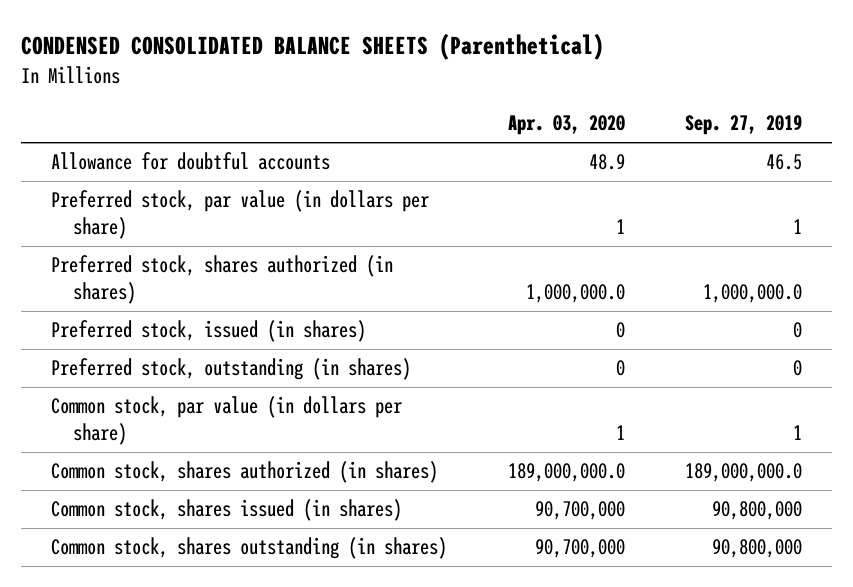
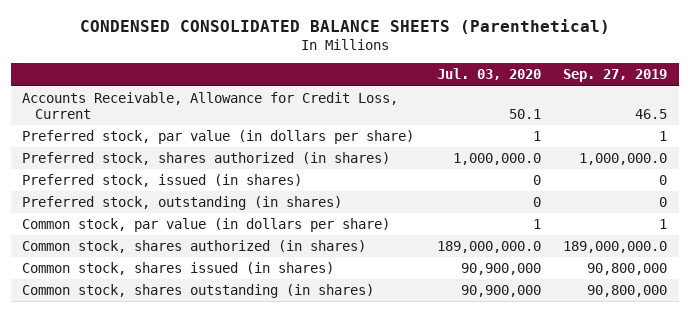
[507,115,625,136] Apr. 03, 2020 -> none
none -> [436,68,541,81] Jul. 03, 2020
[51,152,331,171] Allowance for doubtful accounts -> [22,92,399,119] Accounts Receivable, Allowance for Credit Loss, Current

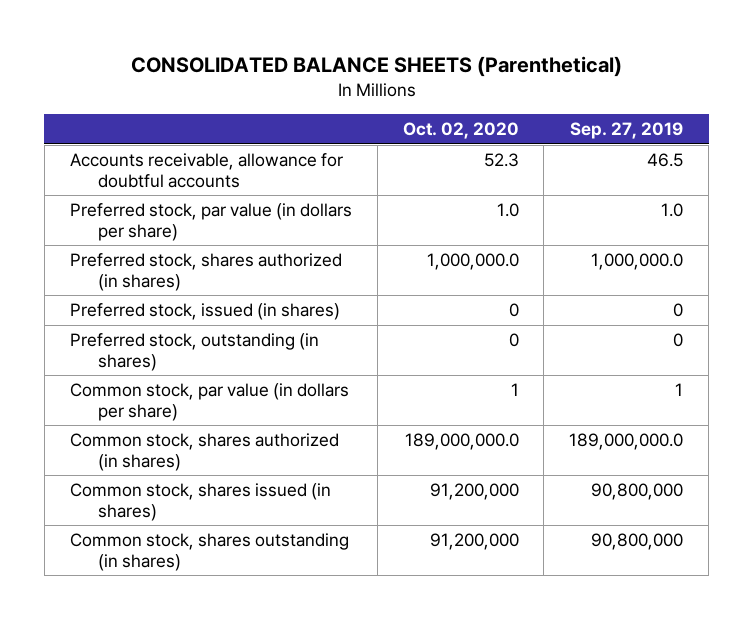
[79,18,610,34] CONDENSED CONSOLIDATED BALANCE SHEETS (Parenthetical) -> [130,55,622,77] CONSOLIDATED BALANCE SHEETS (Parenthetical)
[436,68,541,81] Jul. 03, 2020 -> none
none -> [402,121,519,139] Oct. 02, 2020
[22,92,399,119] Accounts Receivable, Allowance for Credit Loss, Current -> [69,153,343,188] Accounts receivable, allowance for doubtful accounts
[659,131,668,142] 1 -> [661,203,684,218] 1.0

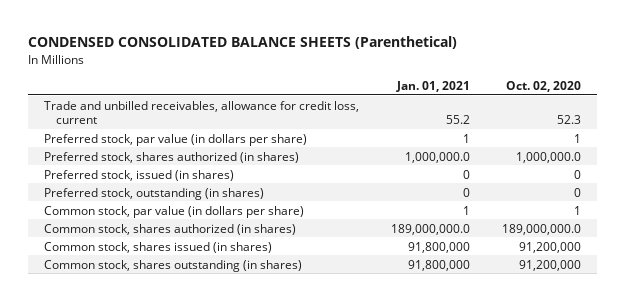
[130,55,622,77] CONSOLIDATED BALANCE SHEETS (Parenthetical) -> [28,36,458,50] CONDENSED CONSOLIDATED BALANCE SHEETS (Parenthetical)
[570,121,684,139] Sep. 27, 2019 -> none
none -> [396,80,471,92] Jan. 01, 2021
[69,153,343,188] Accounts receivable, allowance for doubtful accounts -> [44,100,360,125] Trade and unbilled receivables, allowance for credit loss, current
[496,203,519,218] 1.0 -> [574,133,582,143] 1

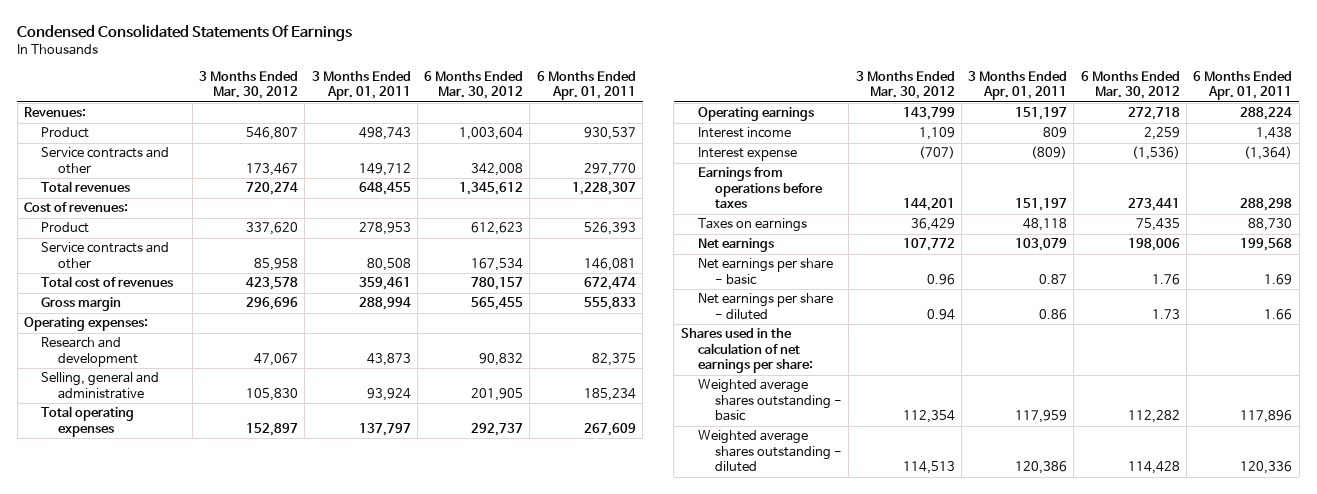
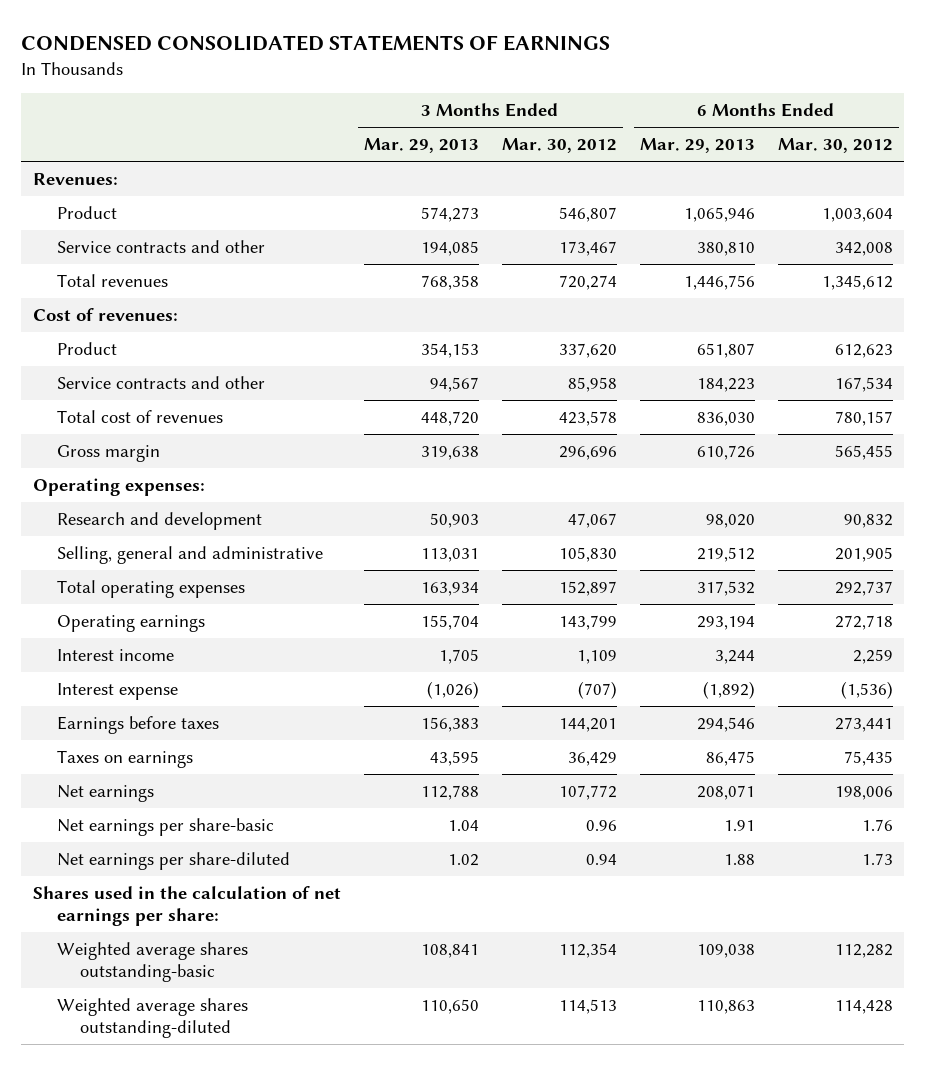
[17,23,353,41] Condensed Consolidated Statements Of Earnings -> [21,35,611,52] CONDENSED CONSOLIDATED STATEMENTS OF EARNINGS
[311,70,411,101] 3 Months Ended Apr. 01, 2011 -> none
[536,70,636,101] 6 Months Ended Apr. 01, 2011 -> none
none -> [363,138,479,154] Mar. 29, 2013
none -> [639,138,755,154] Mar. 29, 2013
[697,167,824,209] Earnings from operations before taxes -> [56,715,219,734] Earnings before taxes
[697,258,833,285] Net earnings per share - basic -> [56,817,274,836] Net earnings per share-basic
[697,293,833,320] Net earnings per share - diluted -> [56,851,290,870] Net earnings per share-diluted
[697,379,843,422] Weighted average shares outstanding - basic -> [56,941,248,982] Weighted average shares outstanding-basic
[697,430,843,473] Weighted average shares outstanding - diluted -> [56,997,248,1038] Weighted average shares outstanding-diluted

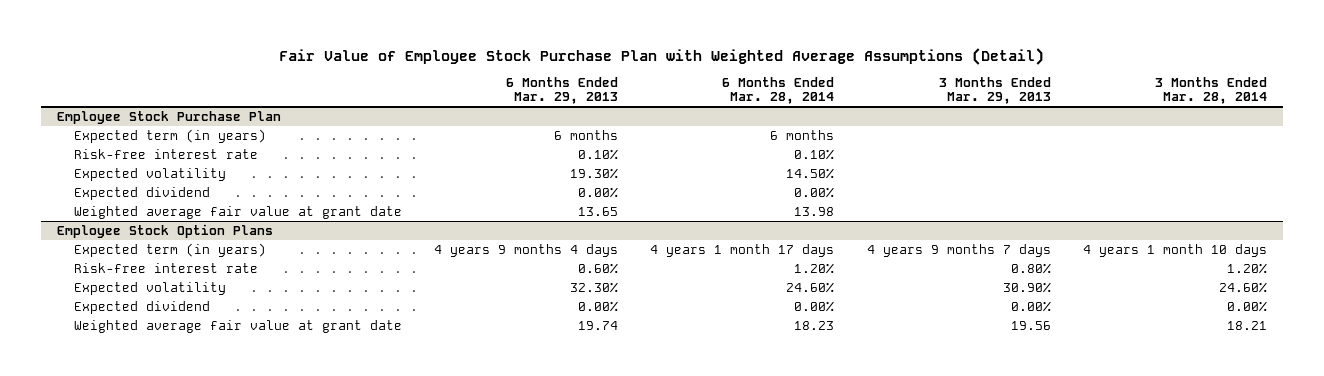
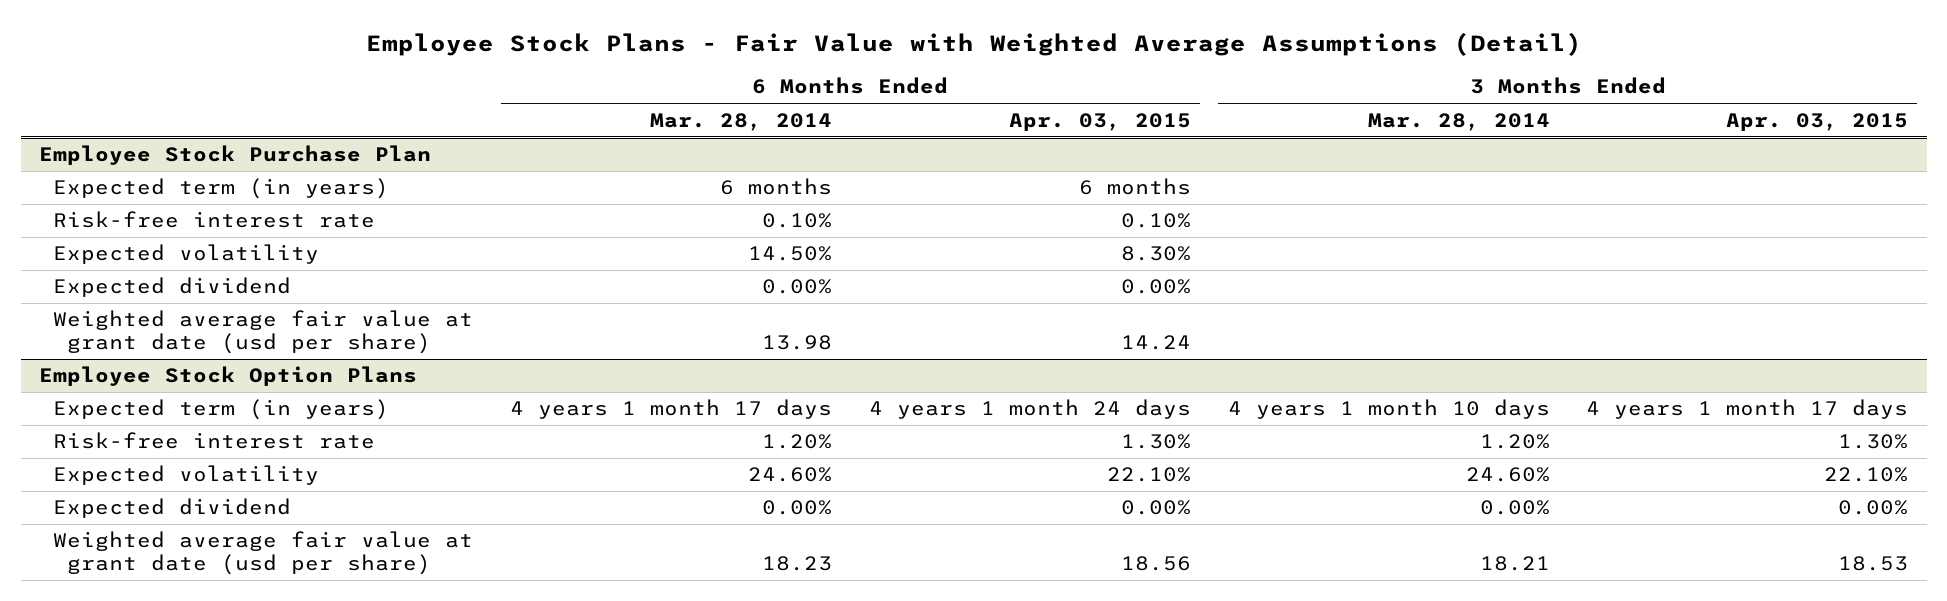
[279,47,1045,65] Fair Value of Employee Stock Purchase Plan with Weighted Average Assumptions (Detail) -> [365,31,1582,56] Employee Stock Plans - Fair Value with Weighted Average Assumptions (Detail)
[506,76,619,105] 6 Months Ended Mar. 29, 2013 -> none
[938,76,1051,105] 3 Months Ended Mar. 29, 2013 -> none
none -> [1008,112,1191,131] Apr. 03, 2015
none -> [1726,112,1909,131] Apr. 03, 2015
[73,205,402,219] Weighted average fair value at grant date -> [53,310,474,354] Weighted average fair value at grant date (usd per share)
[73,319,402,333] Weighted average fair value at grant date -> [53,531,474,575] Weighted average fair value at grant date (usd per share)

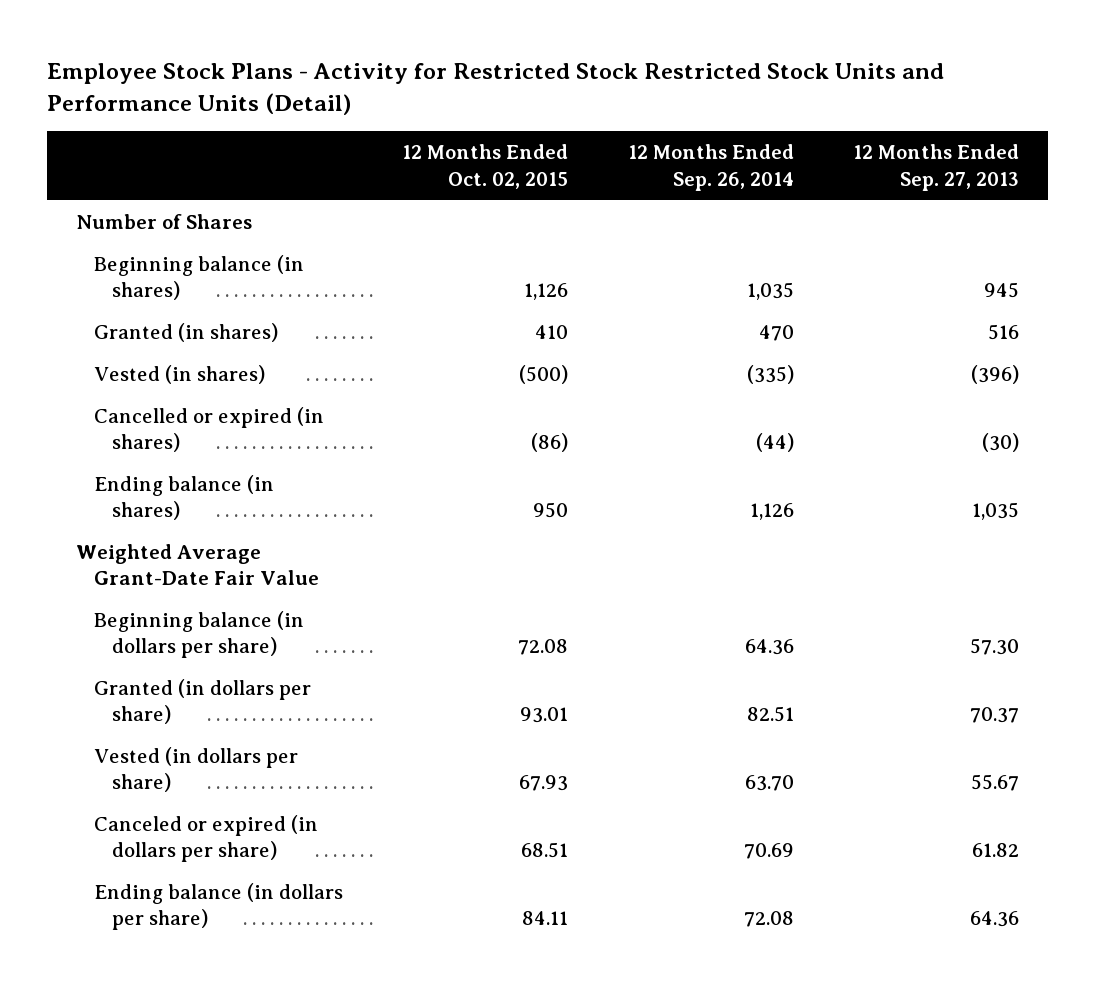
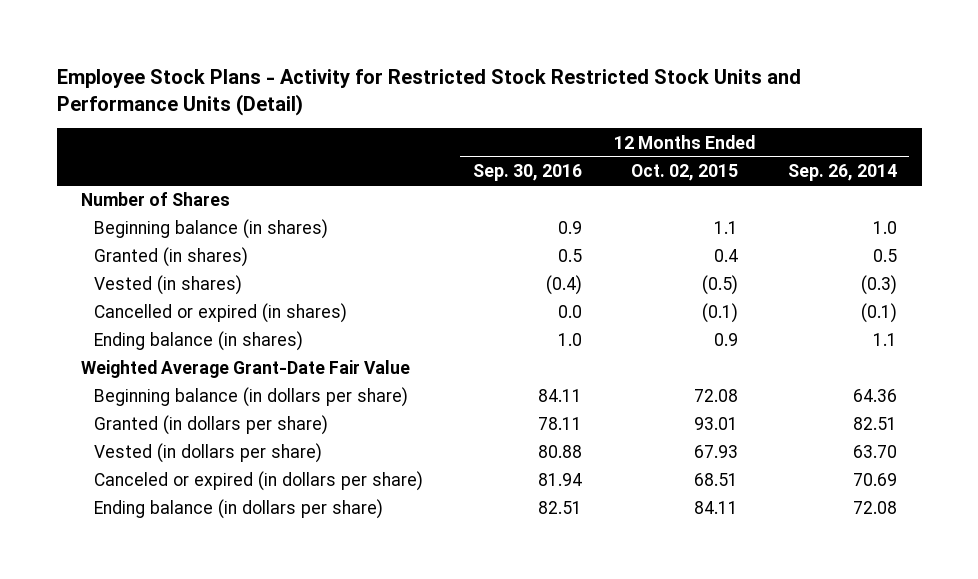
[852,144,1019,191] 12 Months Ended Sep. 27, 2013 -> none
none -> [472,164,582,182] Sep. 30, 2016
[524,283,569,301] 1,126 -> [714,221,739,235] 1.1
[746,282,794,301] 1,035 -> [872,221,897,235] 1.0
[535,325,569,340] 410 -> [714,249,739,263] 0.4
[758,325,794,342] 470 -> [872,249,897,263] 0.5
[519,365,569,385] (500) -> [702,275,739,296] (0.5)
[746,365,794,385] (335) -> [860,275,897,296] (0.3)
[531,433,569,453] (86) -> [702,303,739,324] (0.1)
[755,433,794,453] (44) -> [860,303,897,324] (0.1)
[533,502,569,519] 950 -> [714,333,739,347] 0.9
[749,503,794,521] 1,126 -> [872,333,897,347] 1.1

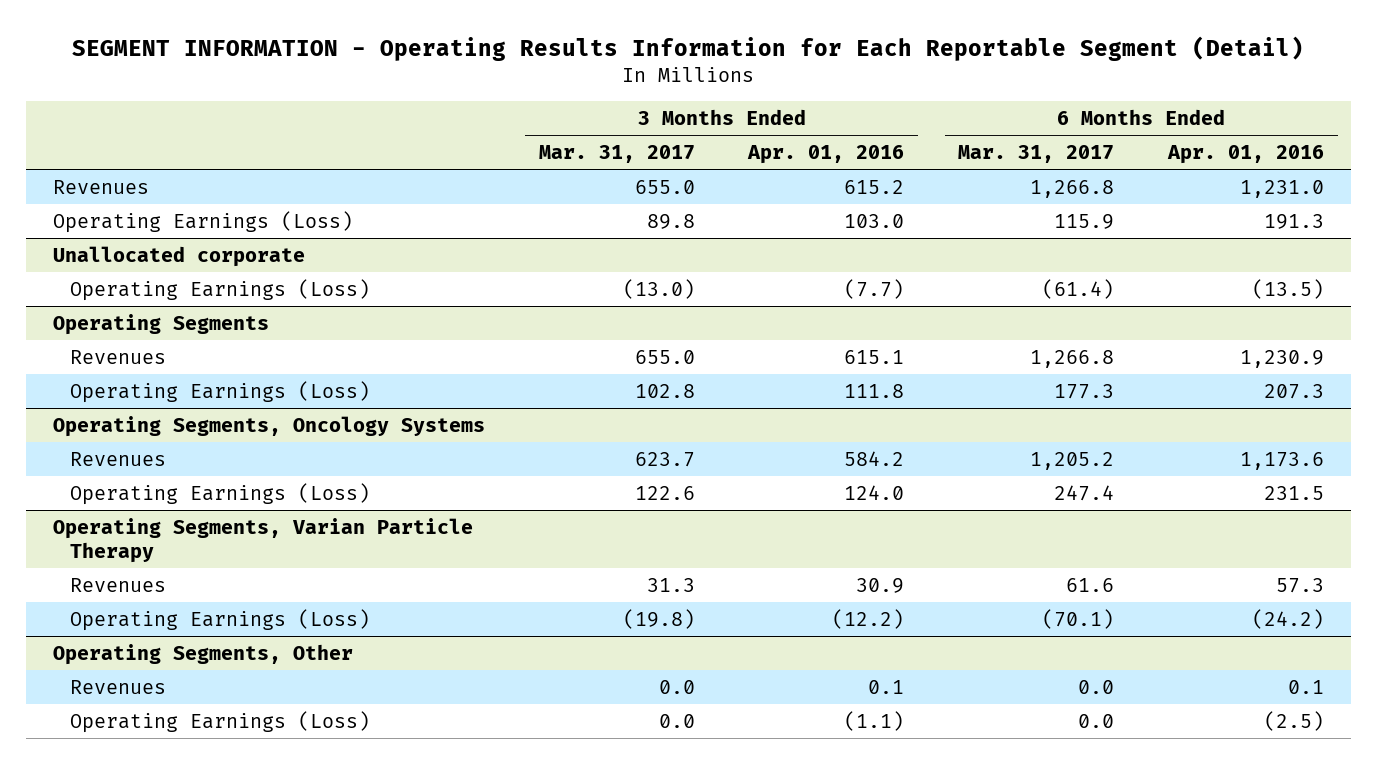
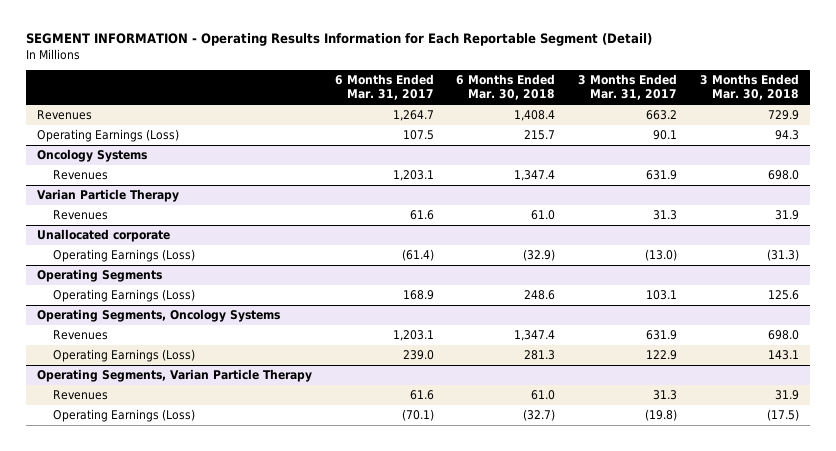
[747,144,905,164] Apr. 01, 2016 -> none
[1167,144,1325,164] Apr. 01, 2016 -> none
none -> [456,74,556,101] 6 Months Ended Mar. 30, 2018
none -> [699,74,799,101] 3 Months Ended Mar. 30, 2018
[634,179,695,194] 655.0 -> [645,110,677,121] 663.2
[1030,179,1115,198] 1,266.8 -> [392,110,434,122] 1,264.7
[646,213,695,229] 89.8 -> [652,130,677,141] 90.1
[1054,213,1115,229] 115.9 -> [402,130,434,141] 107.5
none -> [36,149,147,163] Oncology Systems
none -> [52,170,108,181] Revenues
none -> [36,189,179,203] Varian Particle Therapy
none -> [52,210,108,221] Revenues
[70,349,167,364] Revenues -> none
[634,383,695,398] 102.8 -> [645,290,677,301] 103.1
[1054,383,1115,399] 177.3 -> [402,290,434,301] 168.9
[634,451,695,467] 623.7 -> [645,330,677,341] 631.9
[1030,451,1115,470] 1,205.2 -> [392,330,434,342] 1,203.1
[634,485,695,500] 122.6 -> [645,350,677,361] 122.9
[1054,484,1115,501] 247.4 -> [402,350,434,361] 239.0
[52,643,353,665] Operating Segments, Other -> none
[70,679,167,694] Revenues -> none
[70,710,371,733] Operating Earnings (Loss) -> none

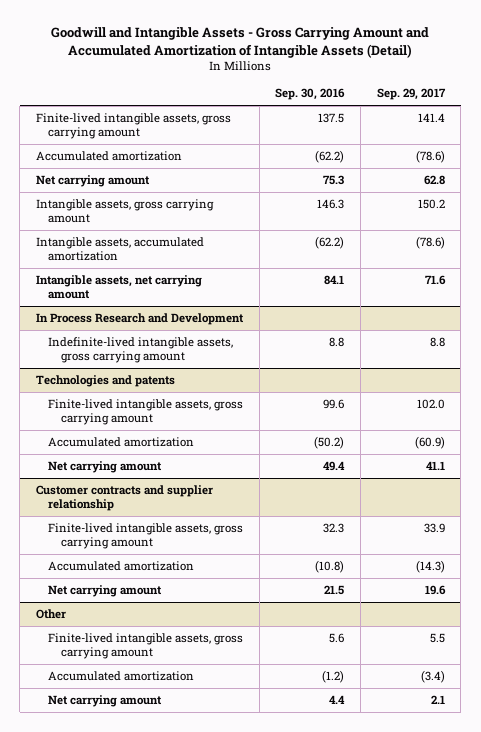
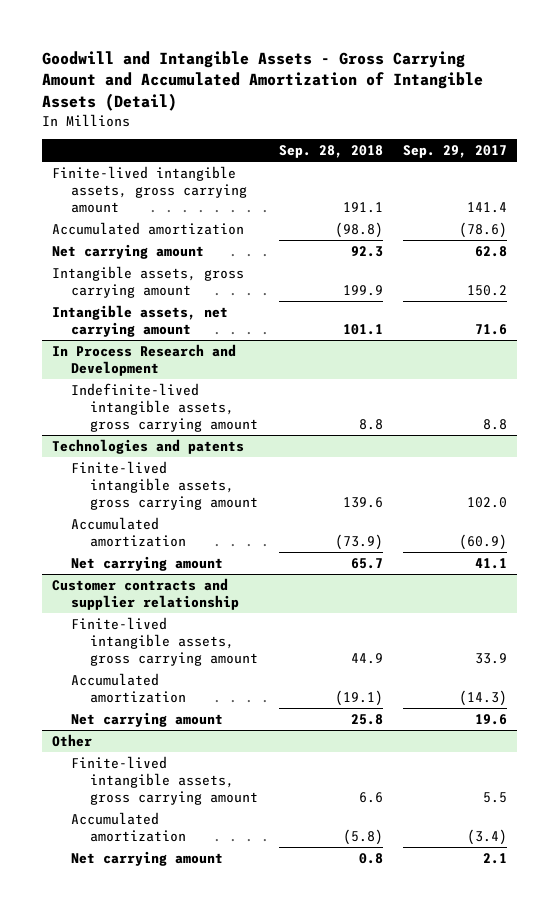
[275,88,346,101] Sep. 30, 2016 -> none
none -> [278,145,383,159] Sep. 28, 2018
[35,236,204,262] Intangible assets, accumulated amortization -> none

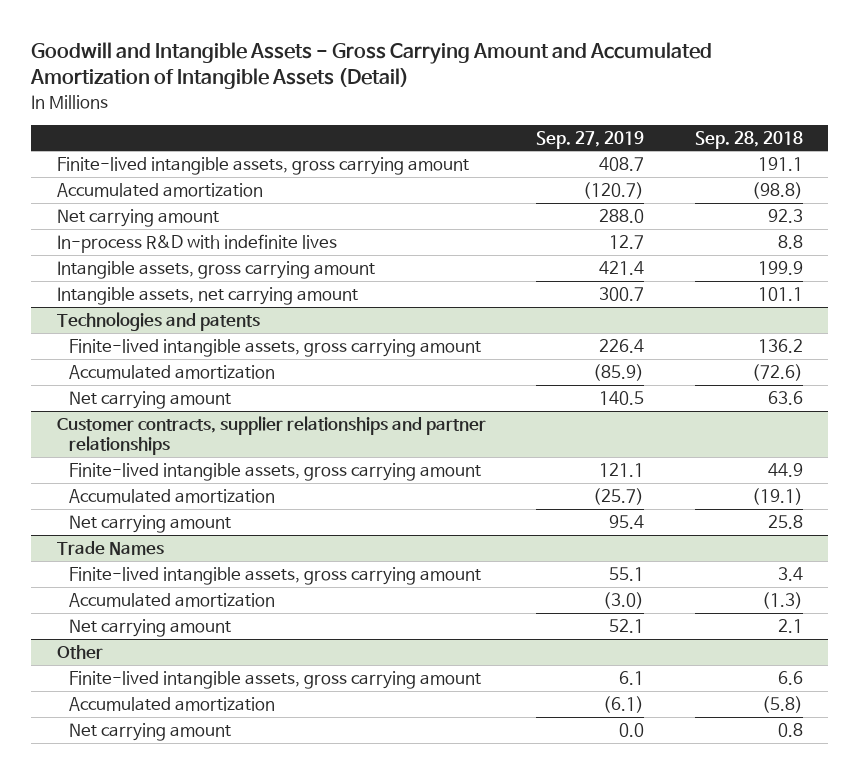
[402,145,507,159] Sep. 29, 2017 -> none
none -> [536,130,645,149] Sep. 27, 2019
none -> [56,233,337,253] In-process R&D with indefinite lives
[52,343,237,376] In Process Research and Development -> none
[71,382,259,433] Indefinite-lived intangible assets, gross carrying amount -> none
[342,497,383,509] 139.6 -> [757,338,803,353] 136.2
[334,533,383,550] (73.9) -> [751,363,803,381] (72.6)
[350,557,383,569] 65.7 -> [767,390,803,405] 63.6
[52,577,240,610] Customer contracts and supplier relationship -> [56,415,486,456] Customer contracts, supplier relationships and partner relationships
none -> [56,540,164,555] Trade Names
none -> [68,566,481,585] Finite-lived intangible assets, gross carrying amount
none -> [68,592,275,607] Accumulated amortization
none -> [68,618,231,637] Net carrying amount

